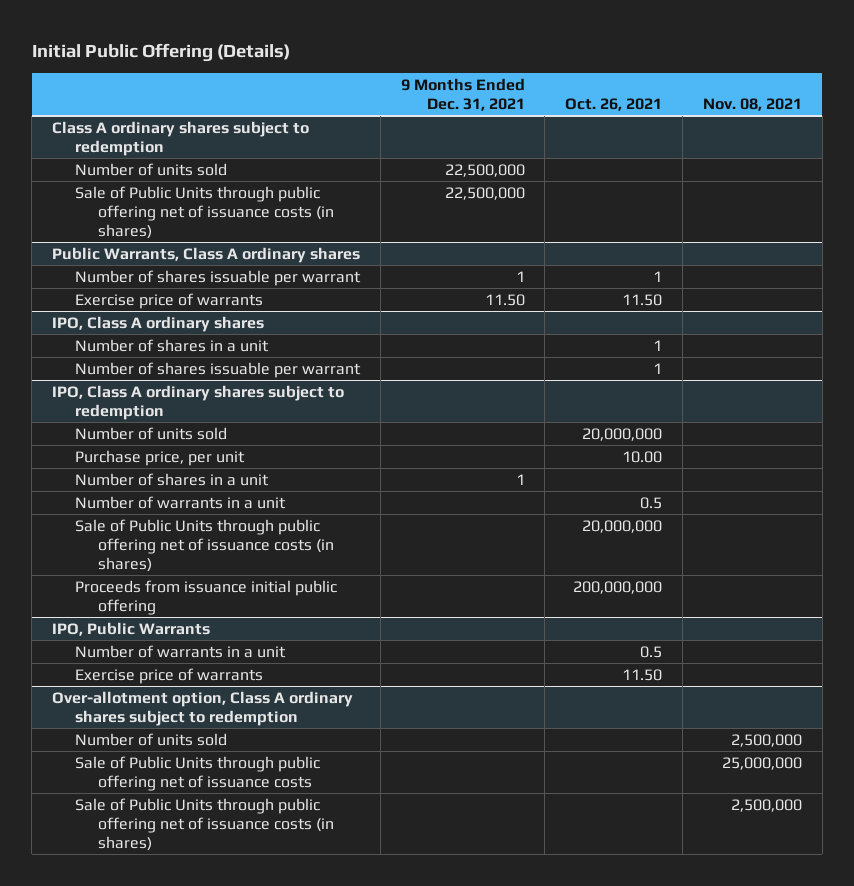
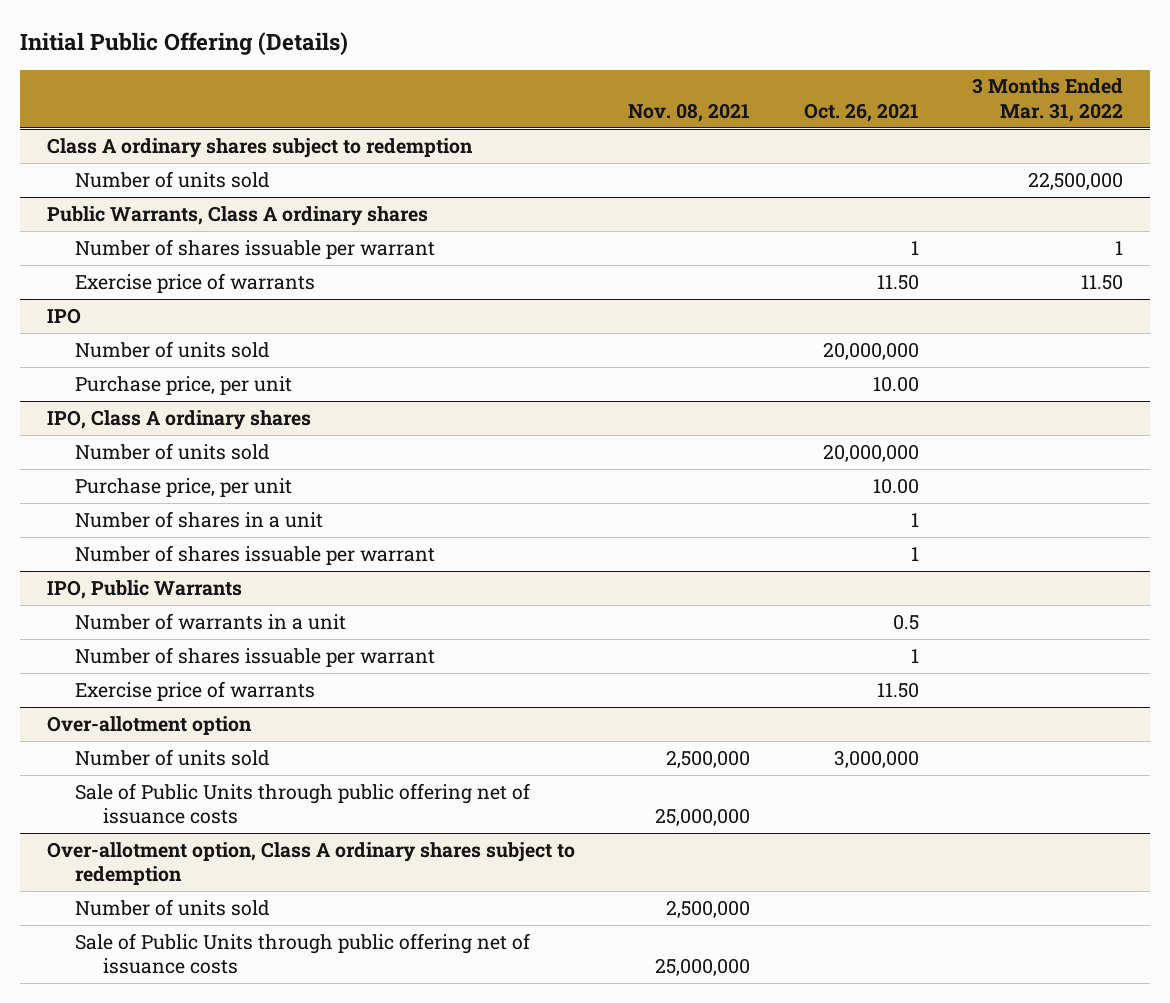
[400,77,525,111] 9 Months Ended Dec. 31, 2021 -> none
none -> [971,78,1123,122] 3 Months Ended Mar. 31, 2022
[74,185,334,240] Sale of Public Units through public offering net of issuance costs (in shares) -> none
none -> [46,307,81,324] IPO
none -> [75,340,271,358] Number of units sold
none -> [75,375,293,395] Purchase price, per unit
[52,384,345,420] IPO, Class A ordinary shares subject to redemption -> none
[74,472,269,486] Number of shares in a unit -> none
[74,495,286,509] Number of warrants in a unit -> none
[74,518,334,573] Sale of Public Units through public offering net of issuance costs (in shares) -> none
[74,579,337,615] Proceeds from issuance initial public offering -> none
[74,338,269,352] Number of shares in a unit -> [75,510,324,528] Number of shares in a unit
[74,361,361,378] Number of shares issuable per warrant -> [75,544,436,565] Number of shares issuable per warrant
none -> [75,646,436,667] Number of shares issuable per warrant
none -> [46,715,252,735] Over-allotment option
none -> [75,748,271,766] Number of units sold
none -> [75,782,531,825] Sale of Public Units through public offering net of issuance costs
[74,797,334,852] Sale of Public Units through public offering net of issuance costs (in shares) -> none

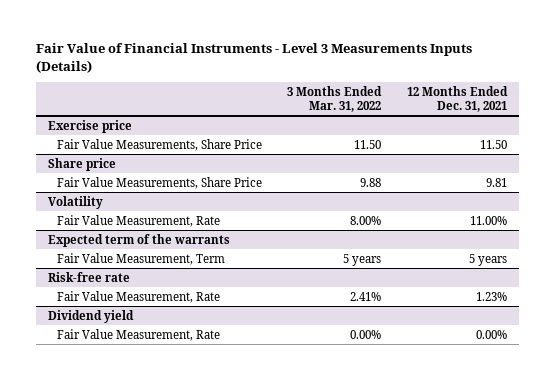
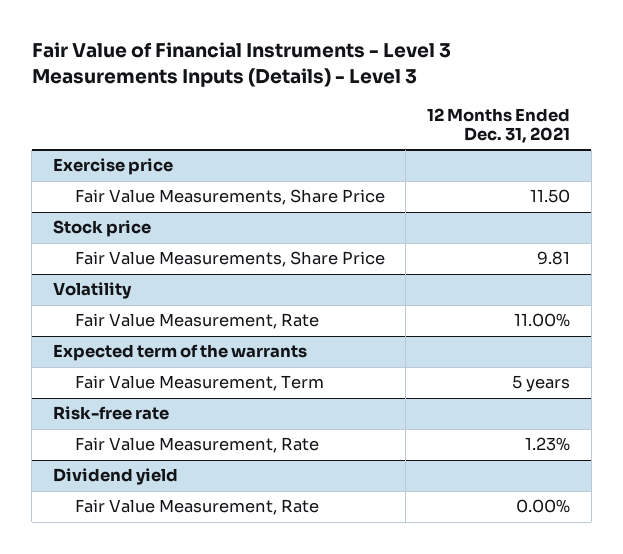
[35,43,472,73] Fair Value of Financial Instruments - Level 3 Measurements Inputs (Details) -> [31,42,451,87] Fair Value of Financial Instruments - Level 3 Measurements Inputs (Details) - Level 3
[287,85,383,112] 3 Months Ended Mar. 31, 2022 -> none
[48,157,117,171] Share price -> [52,220,151,238] Stock price

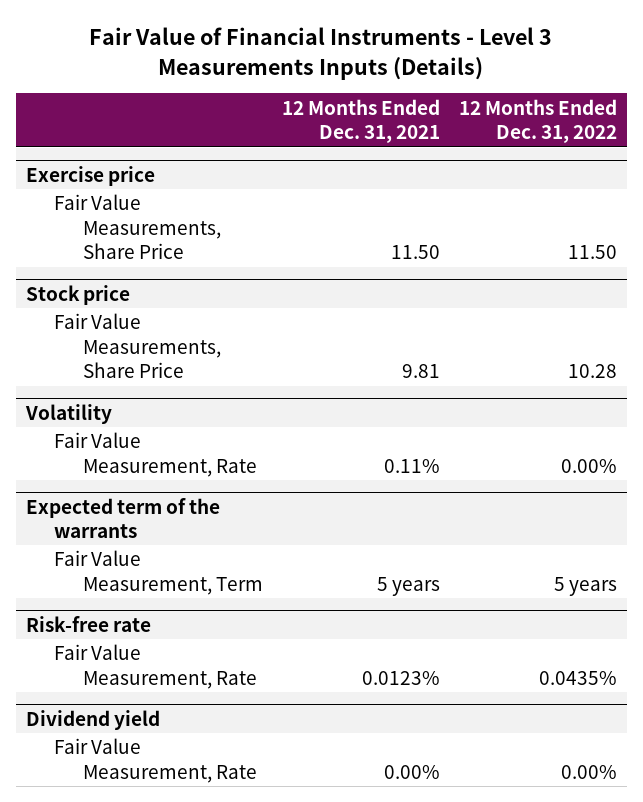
[31,42,451,87] Fair Value of Financial Instruments - Level 3 Measurements Inputs (Details) - Level 3 -> [89,27,553,80] Fair Value of Financial Instruments - Level 3 Measurements Inputs (Details)
none -> [458,98,617,144] 12 Months Ended Dec. 31, 2022
[514,313,571,328] 11.00% -> [383,458,440,473] 0.11%
[525,437,571,452] 1.23% -> [361,670,440,685] 0.0123%

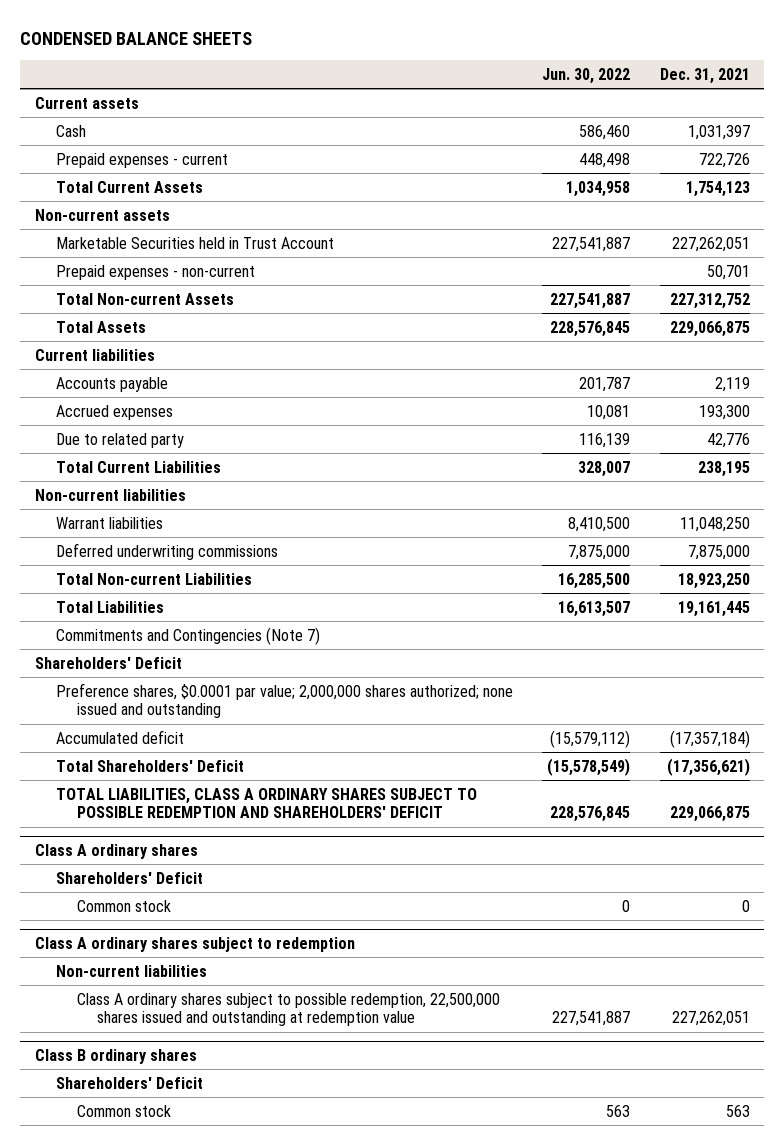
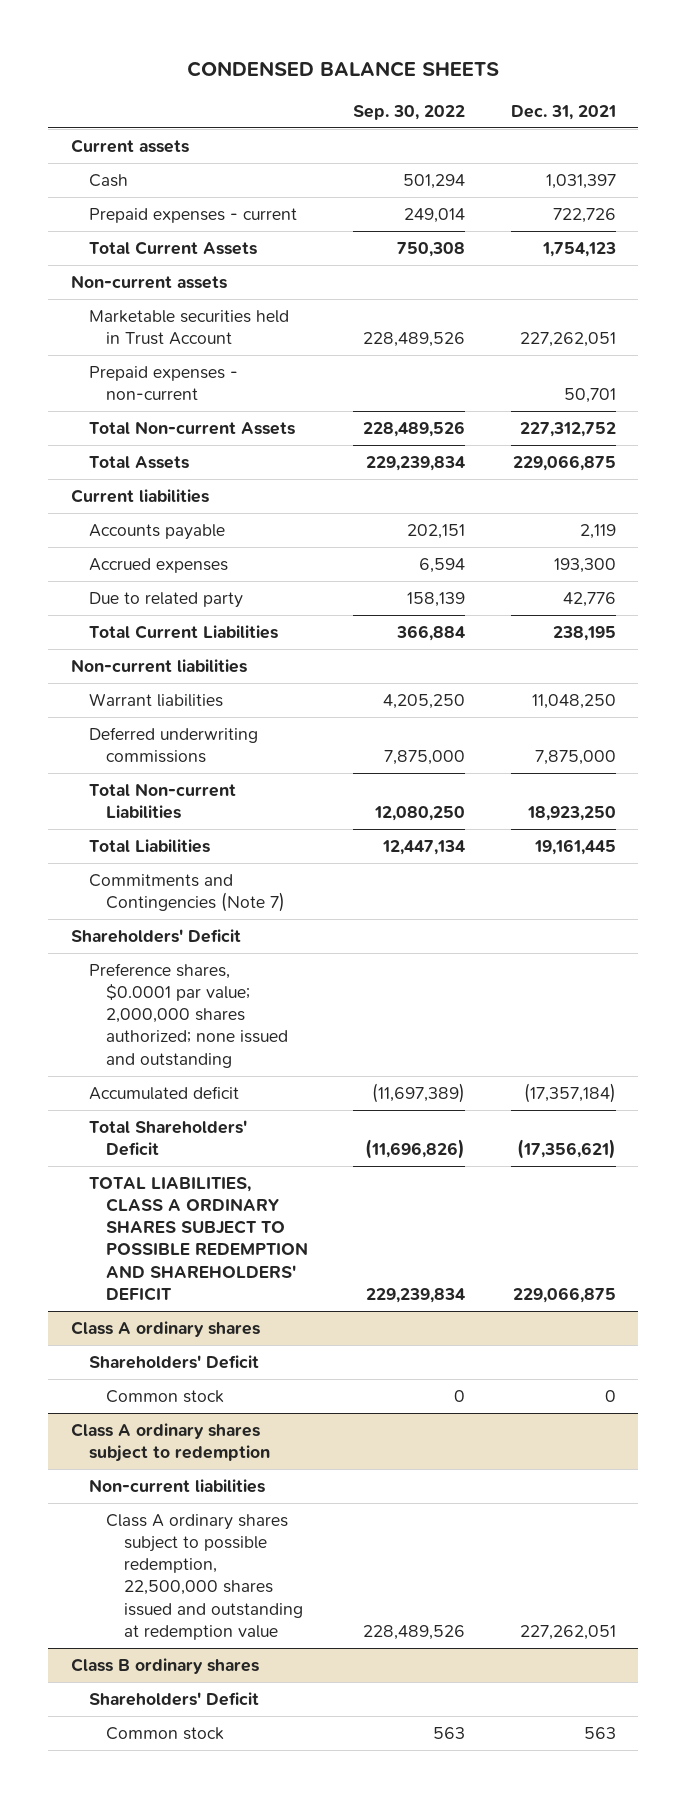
[542,67,631,84] Jun. 30, 2022 -> none
none -> [353,104,466,120] Sep. 30, 2022
[55,236,334,249] Marketable Securities held in Trust Account -> [88,310,289,346] Marketable securities held in Trust Account

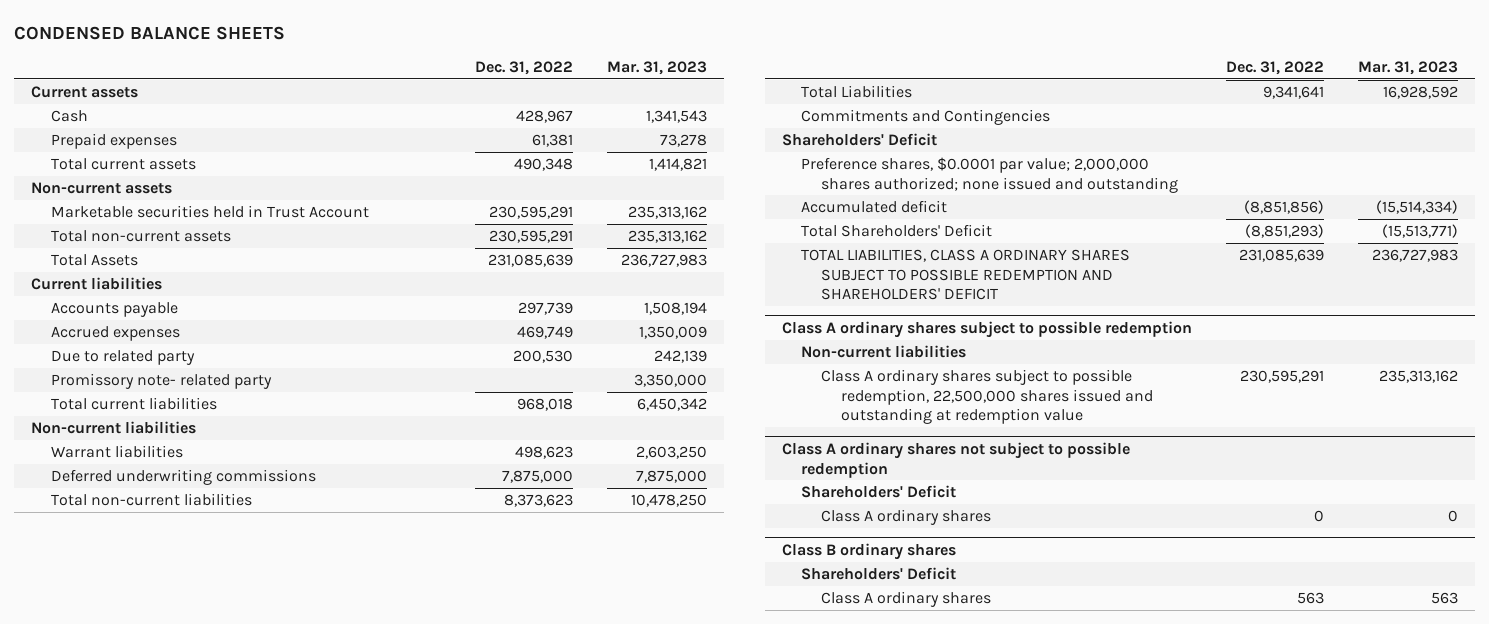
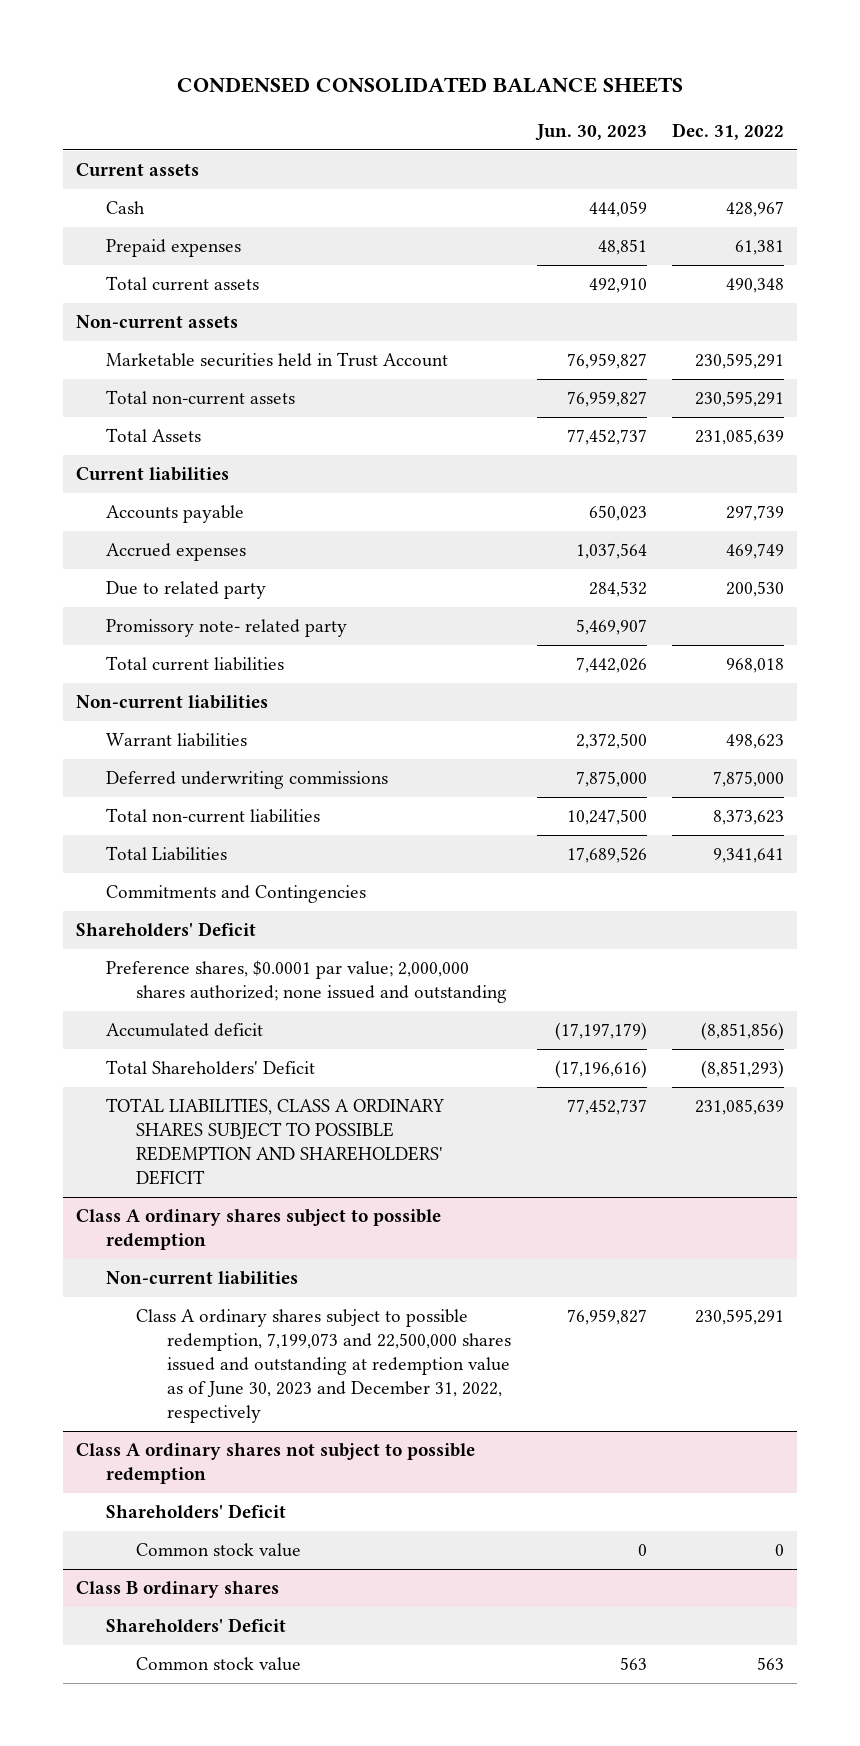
[13,26,285,41] CONDENSED BALANCE SHEETS -> [177,77,684,94] CONDENSED CONSOLIDATED BALANCE SHEETS
[606,61,707,76] Mar. 31, 2023 -> none
none -> [534,123,647,141] Jun. 30, 2023
[821,368,1153,425] Class A ordinary shares subject to possible redemption, 22,500,000 shares issued and outstanding at redemption value -> [136,1309,511,1424] Class A ordinary shares subject to possible redemption, 7,199,073 and 22,500,000 shares issued and outstanding at redemption value as of June 30, 2023 and December 31, 2022, respectively
[821,508,992,525] Class A ordinary shares -> [136,1543,302,1558] Common stock value
[821,590,992,607] Class A ordinary shares -> [136,1657,302,1672] Common stock value

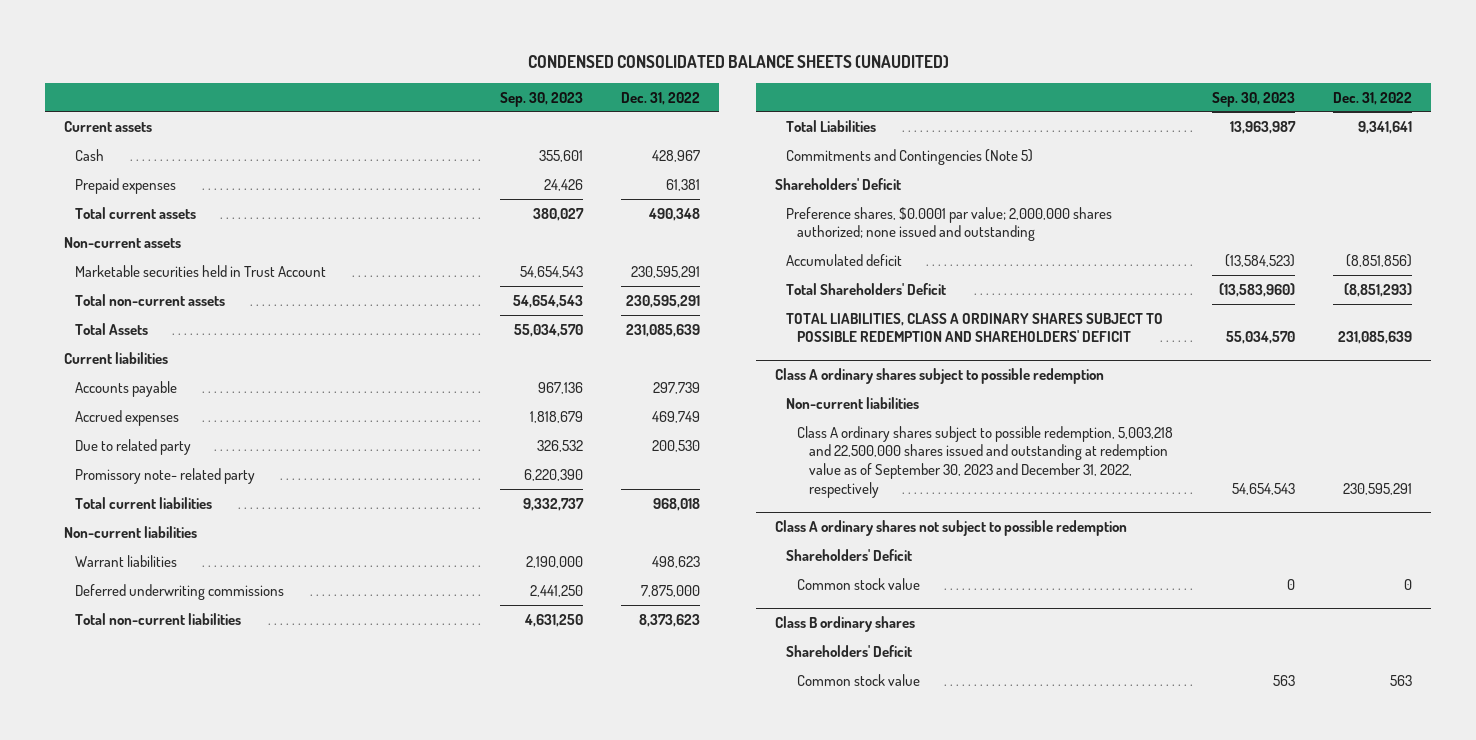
[177,77,684,94] CONDENSED CONSOLIDATED BALANCE SHEETS -> [527,55,949,69] CONDENSED CONSOLIDATED BALANCE SHEETS (UNAUDITED)
[534,123,647,141] Jun. 30, 2023 -> none
none -> [500,91,584,107] Sep. 30, 2023
[106,885,367,904] Commitments and Contingencies -> [786,148,1034,165] Commitments and Contingencies (Note 5)
[136,1309,511,1424] Class A ordinary shares subject to possible redemption, 7,199,073 and 22,500,000 shares issued and outstanding at redemption value as of June 30, 2023 and December 31, 2022, respectively -> [797,425,1174,498] Class A ordinary shares subject to possible redemption, 5,003,218 and 22,500,000 shares issued and outstanding at redemption value as of September 30, 2023 and December 31, 2022, respectively

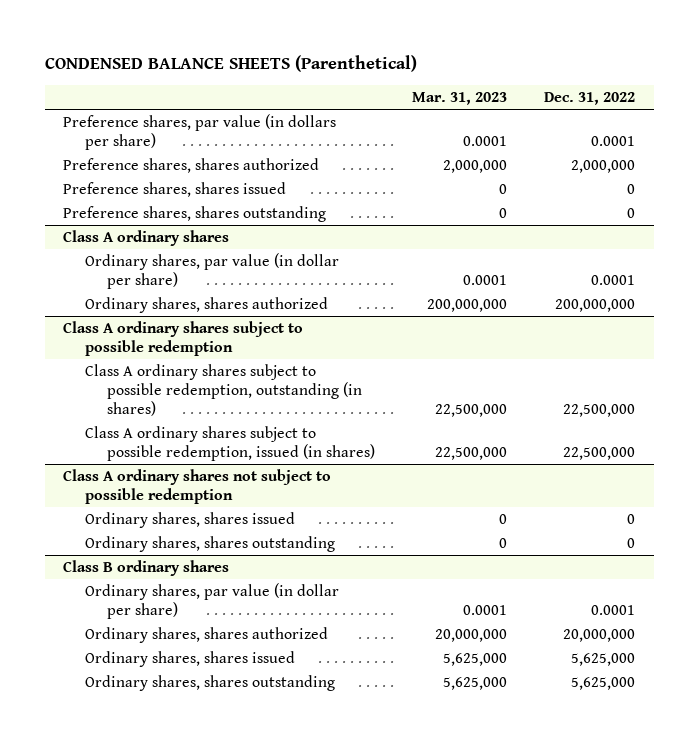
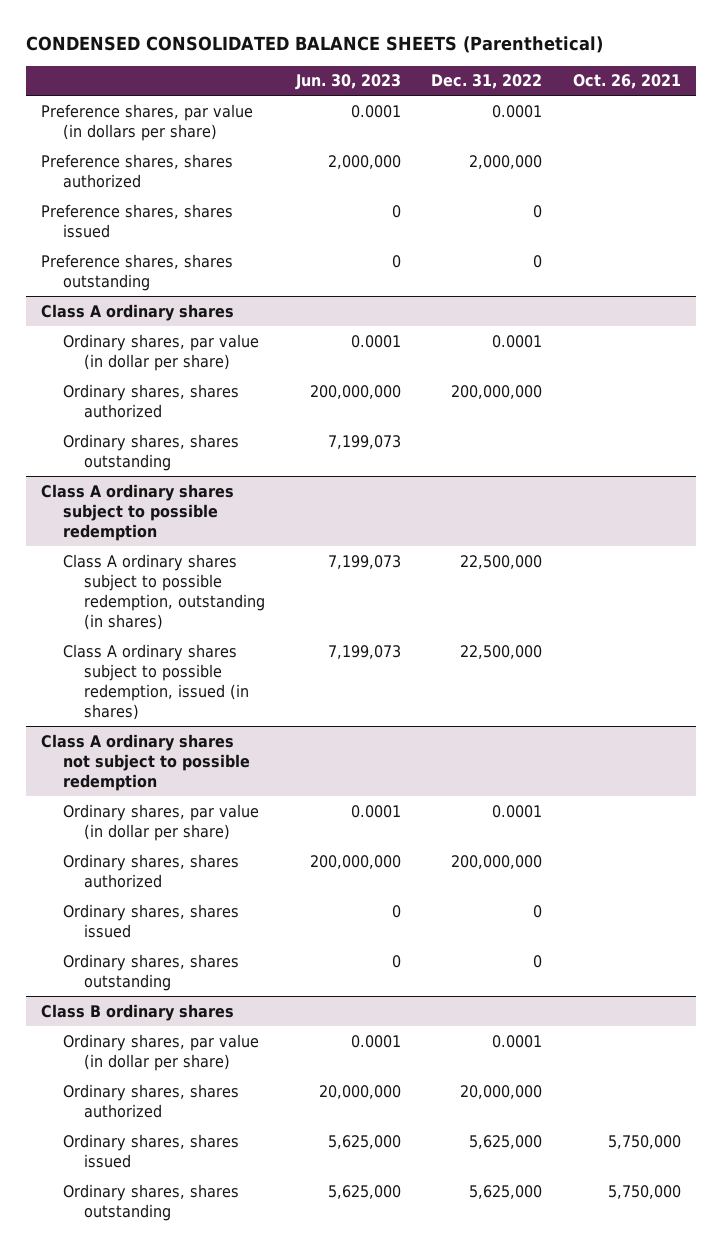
[44,55,417,73] CONDENSED BALANCE SHEETS (Parenthetical) -> [25,36,603,54] CONDENSED CONSOLIDATED BALANCE SHEETS (Parenthetical)
[412,92,508,106] Mar. 31, 2023 -> none
none -> [294,74,401,91] Jun. 30, 2023
none -> [573,74,682,90] Oct. 26, 2021
none -> [62,433,239,471] Ordinary shares, shares outstanding
none -> [62,803,259,841] Ordinary shares, par value (in dollar per share)
none -> [62,853,239,888] Ordinary shares, shares authorized

